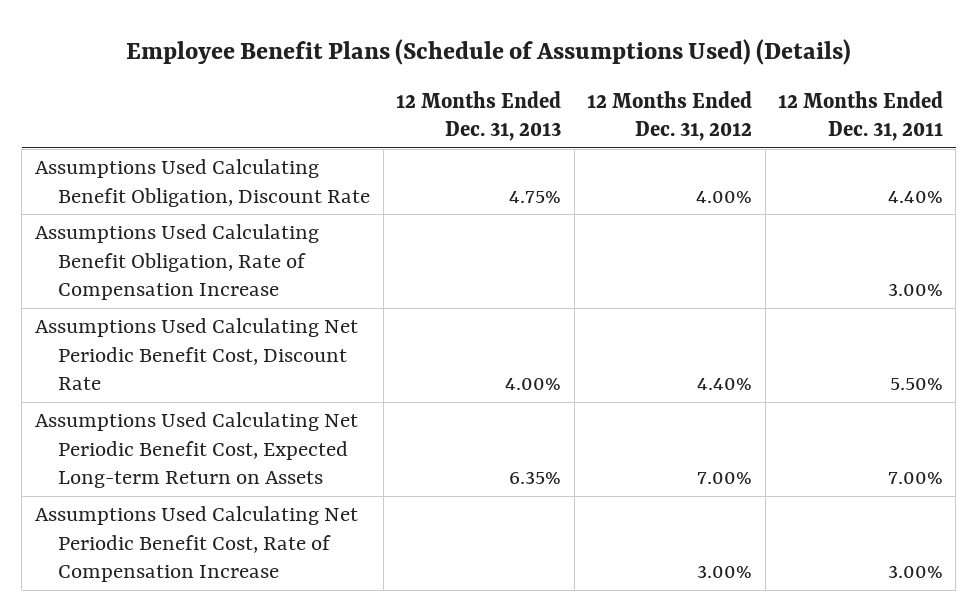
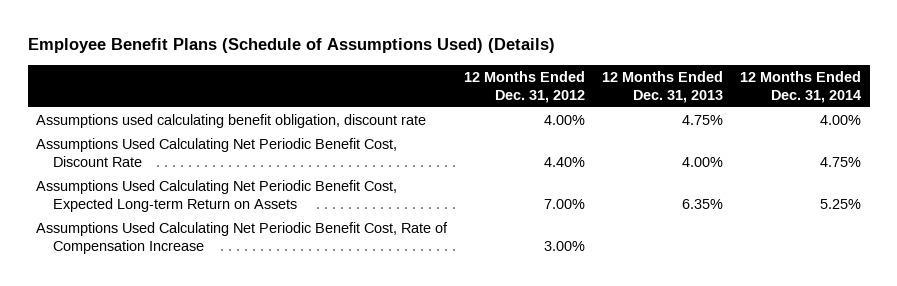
[778,90,944,142] 12 Months Ended Dec. 31, 2011 -> none
none -> [740,70,862,103] 12 Months Ended Dec. 31, 2014
[34,224,319,301] Assumptions Used Calculating Benefit Obligation, Rate of Compensation Increase -> none
[34,159,371,207] Assumptions Used Calculating Benefit Obligation, Discount Rate -> [36,114,427,129] Assumptions used calculating benefit obligation, discount rate

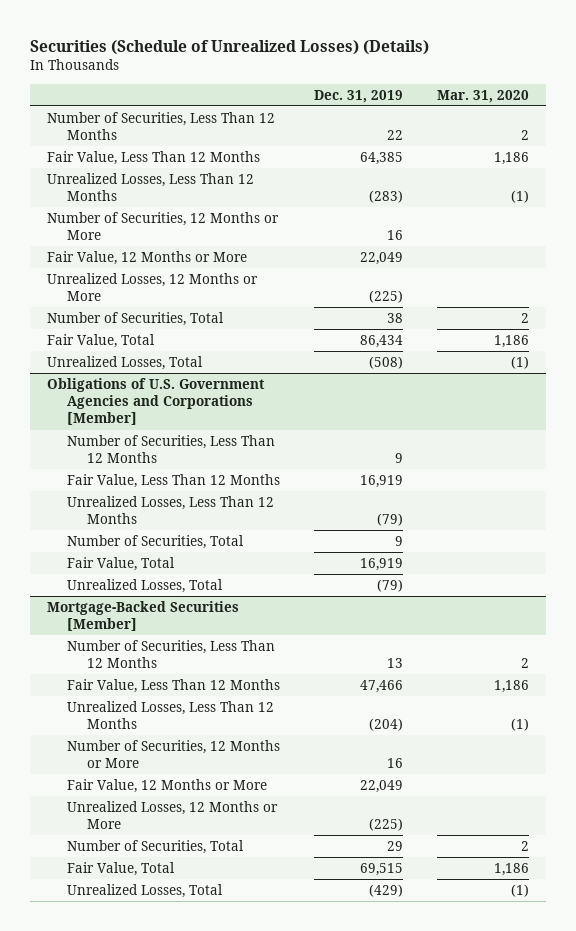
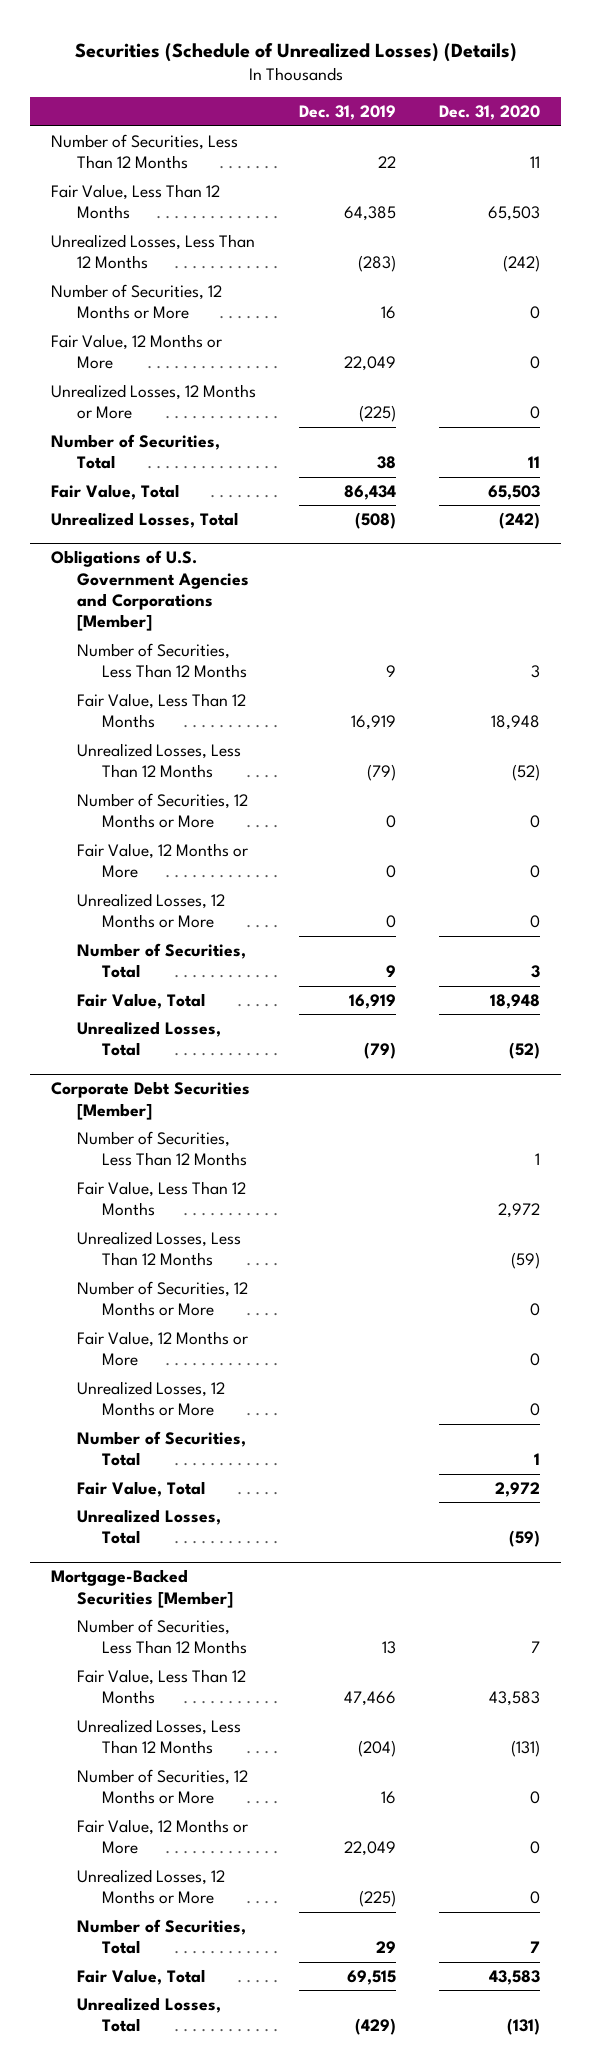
[437,89,530,103] Mar. 31, 2020 -> none
none -> [438,105,540,121] Dec. 31, 2020
none -> [76,792,248,829] Number of Securities, 12 Months or More
none -> [76,842,248,879] Fair Value, 12 Months or More
none -> [76,892,225,929] Unrealized Losses, 12 Months or More
none -> [51,1081,251,1120] Corporate Debt Securities [Member]
none -> [76,1130,247,1167] Number of Securities, Less Than 12 Months
none -> [76,1180,246,1217] Fair Value, Less Than 12 Months
none -> [76,1230,241,1267] Unrealized Losses, Less Than 12 Months
none -> [76,1280,248,1317] Number of Securities, 12 Months or More
none -> [76,1330,248,1367] Fair Value, 12 Months or More
none -> [76,1380,225,1417] Unrealized Losses, 12 Months or More
none -> [76,1430,246,1467] Number of Securities, Total
none -> [76,1480,205,1497] Fair Value, Total
none -> [76,1508,221,1545] Unrealized Losses, Total

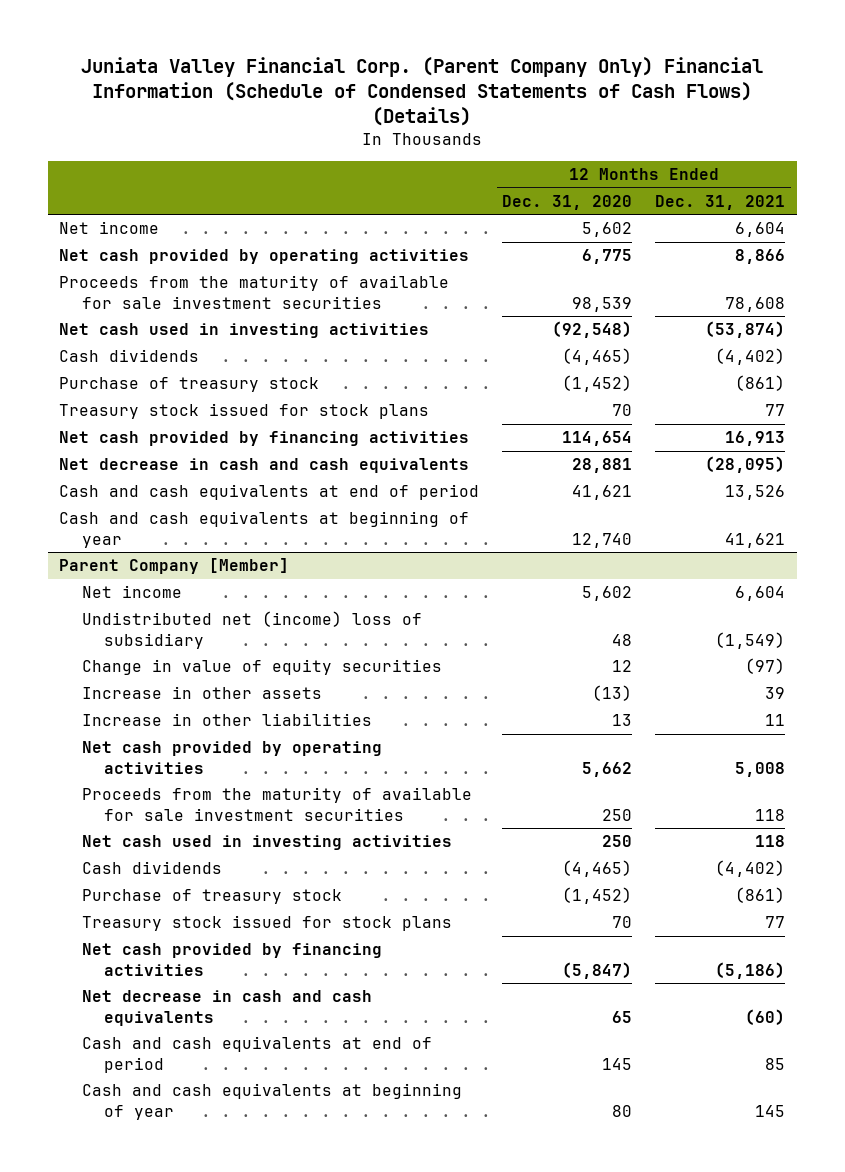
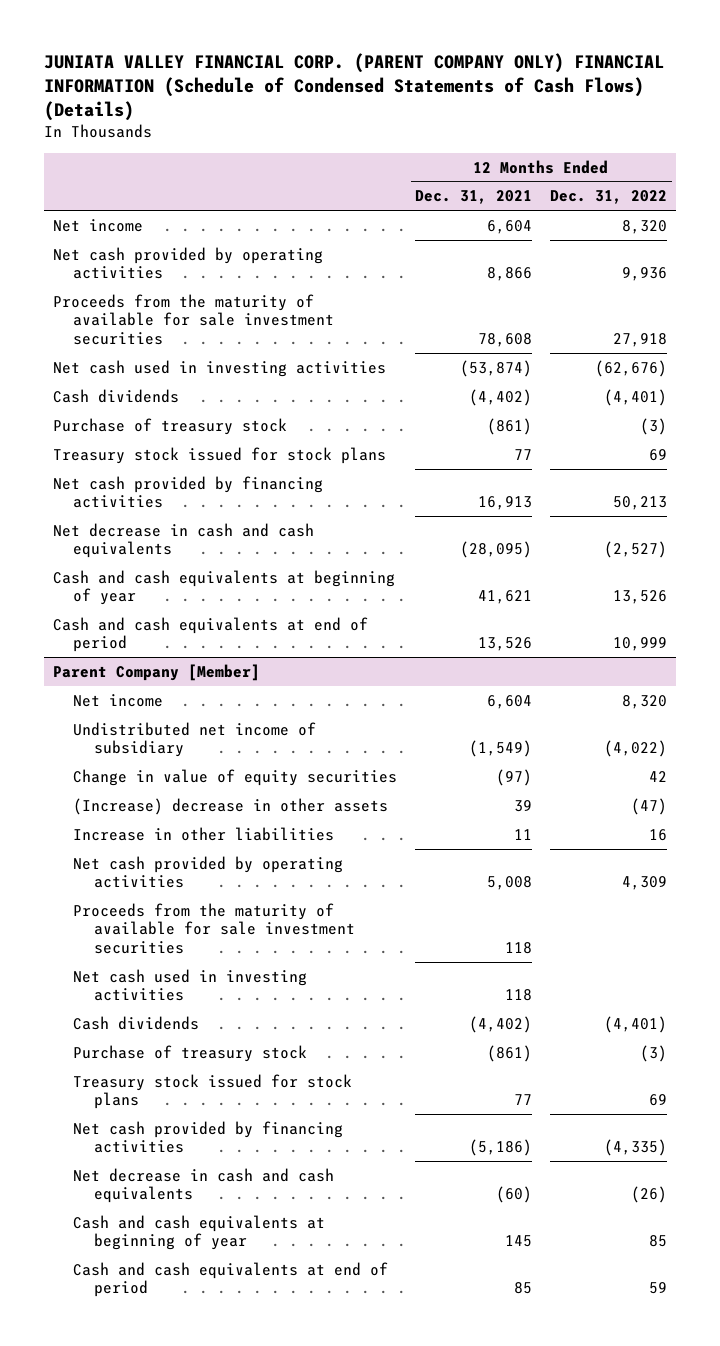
[81,57,764,127] Juniata Valley Financial Corp. (Parent Company Only) Financial Information (Schedule of Condensed Statements of Cash Flows) (Details) -> [43,52,664,122] JUNIATA VALLEY FINANCIAL CORP. (PARENT COMPANY ONLY) FINANCIAL INFORMATION (Schedule of Condensed Statements of Cash Flows) (Details)
[502,194,633,210] Dec. 31, 2020 -> none
none -> [550,190,668,205] Dec. 31, 2022
[59,484,480,501] Cash and cash equivalents at end of period -> [52,616,368,653] Cash and cash equivalents at end of period
[81,611,422,649] Undistributed net (income) loss of subsidiary -> [73,721,317,758] Undistributed net income of subsidiary
[81,686,322,700] Increase in other assets -> [73,797,389,815] (Increase) decrease in other assets
[81,1036,432,1073] Cash and cash equivalents at end of period -> [73,1261,389,1298] Cash and cash equivalents at end of period

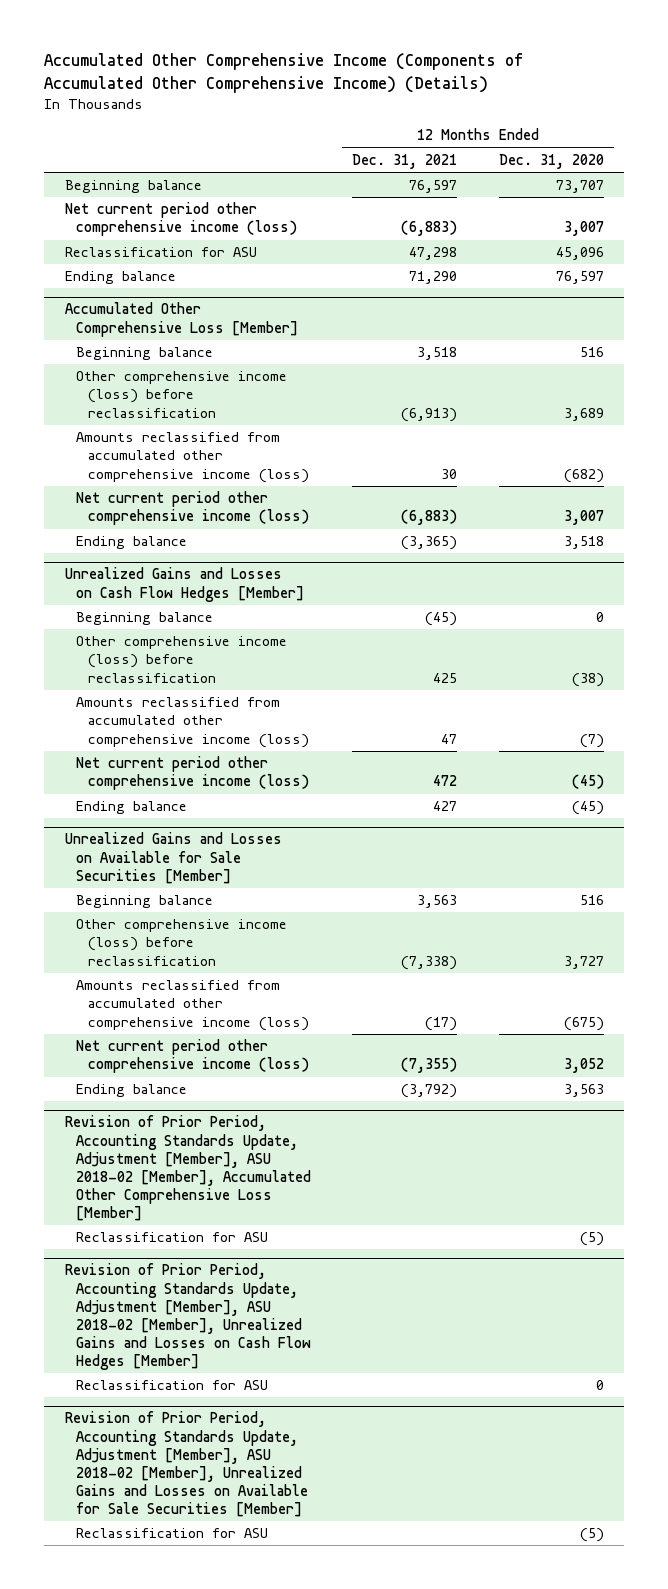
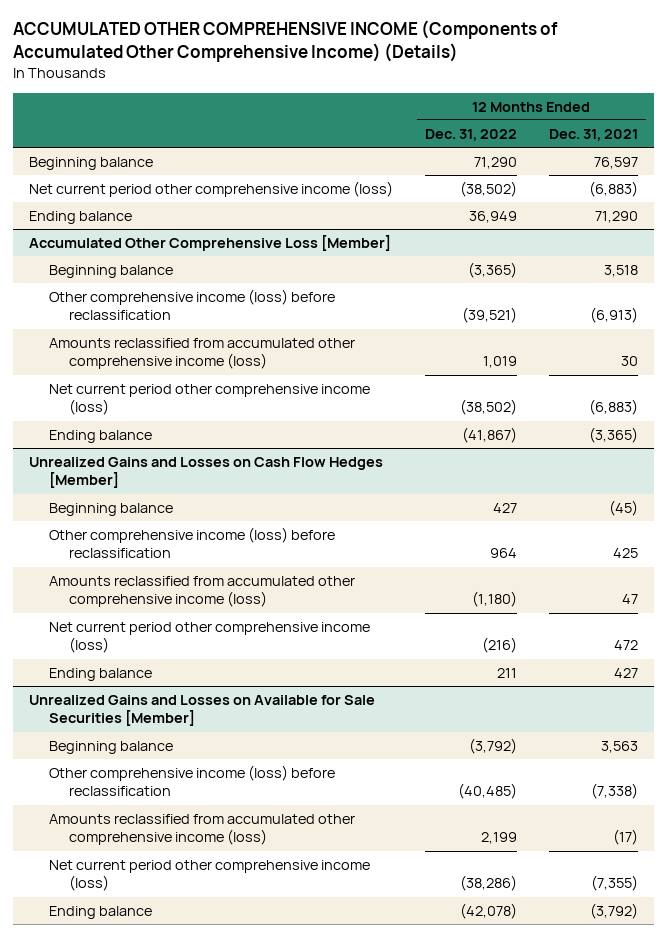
[43,53,524,94] Accumulated Other Comprehensive Income (Components of Accumulated Other Comprehensive Income) (Details) -> [12,20,558,63] ACCUMULATED OTHER COMPREHENSIVE INCOME (Components of Accumulated Other Comprehensive Income) (Details)
[498,153,604,169] Dec. 31, 2020 -> none
none -> [424,128,517,141] Dec. 31, 2022
[64,247,257,258] Reclassification for ASU -> none
[64,1115,312,1222] Revision of Prior Period, Accounting Standards Update, Adjustment [Member], ASU 2018-02 [Member], Accumulated Other Comprehensive Loss [Member] -> none
[76,1232,269,1243] Reclassification for ASU -> none
[64,1263,312,1371] Revision of Prior Period, Accounting Standards Update, Adjustment [Member], ASU 2018-02 [Member], Unrealized Gains and Losses on Cash Flow Hedges [Member] -> none
[76,1380,269,1391] Reclassification for ASU -> none
[64,1411,309,1518] Revision of Prior Period, Accounting Standards Update, Adjustment [Member], ASU 2018-02 [Member], Unrealized Gains and Losses on Available for Sale Securities [Member] -> none
[76,1528,269,1539] Reclassification for ASU -> none

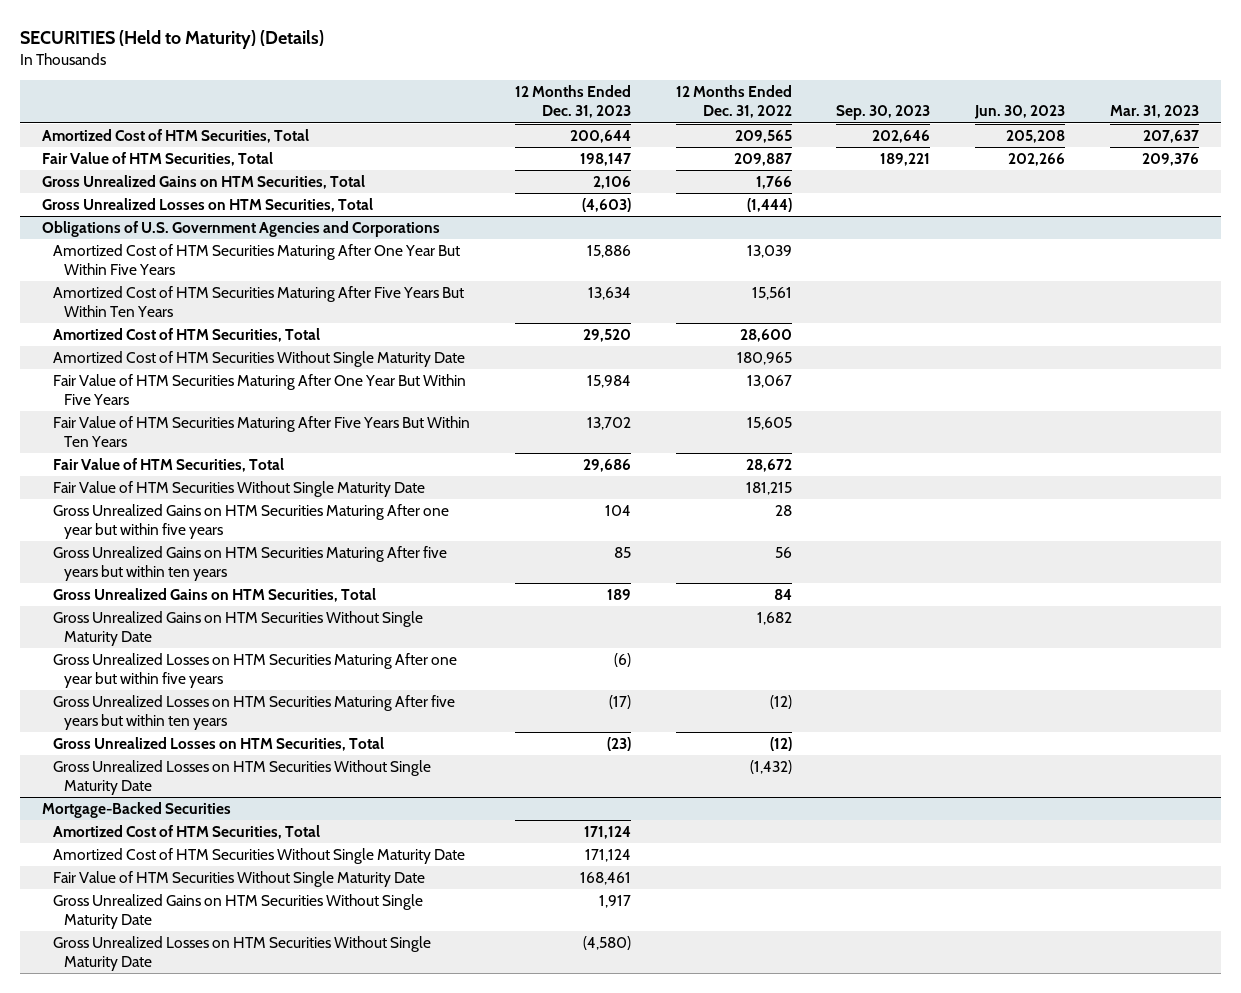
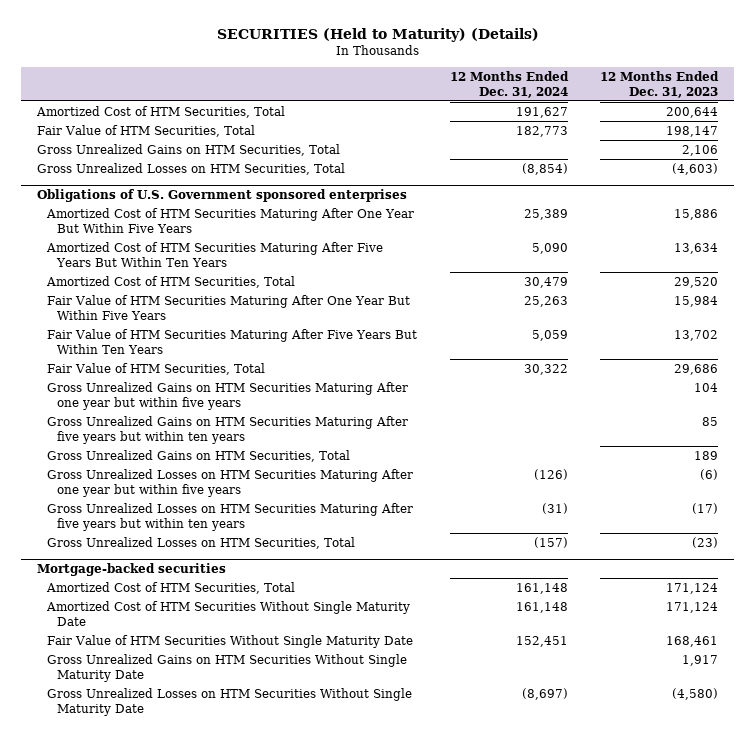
[675,85,792,119] 12 Months Ended Dec. 31, 2022 -> none
[836,105,931,121] Sep. 30, 2023 -> none
[973,105,1065,120] Jun. 30, 2023 -> none
[1109,105,1199,119] Mar. 31, 2023 -> none
none -> [449,70,569,98] 12 Months Ended Dec. 31, 2024
[42,221,441,238] Obligations of U.S. Government Agencies and Corporations -> [37,189,408,203] Obligations of U.S. Government sponsored enterprises
[53,351,466,368] Amortized Cost of HTM Securities Without Single Maturity Date -> none
[53,481,426,498] Fair Value of HTM Securities Without Single Maturity Date -> none
[53,611,424,647] Gross Unrealized Gains on HTM Securities Without Single Maturity Date -> none
[53,760,432,796] Gross Unrealized Losses on HTM Securities Without Single Maturity Date -> none
[42,802,232,819] Mortgage-Backed Securities -> [37,563,227,577] Mortgage-backed securities

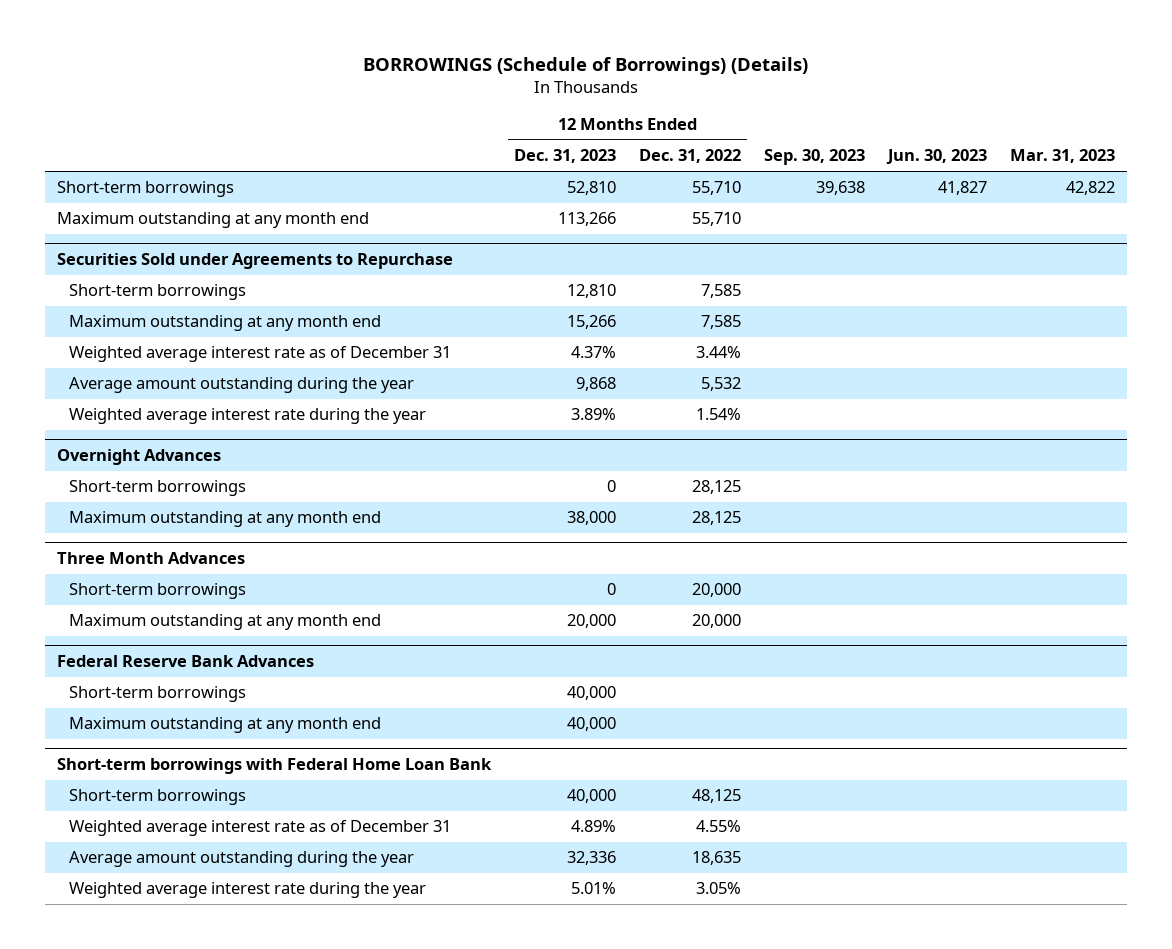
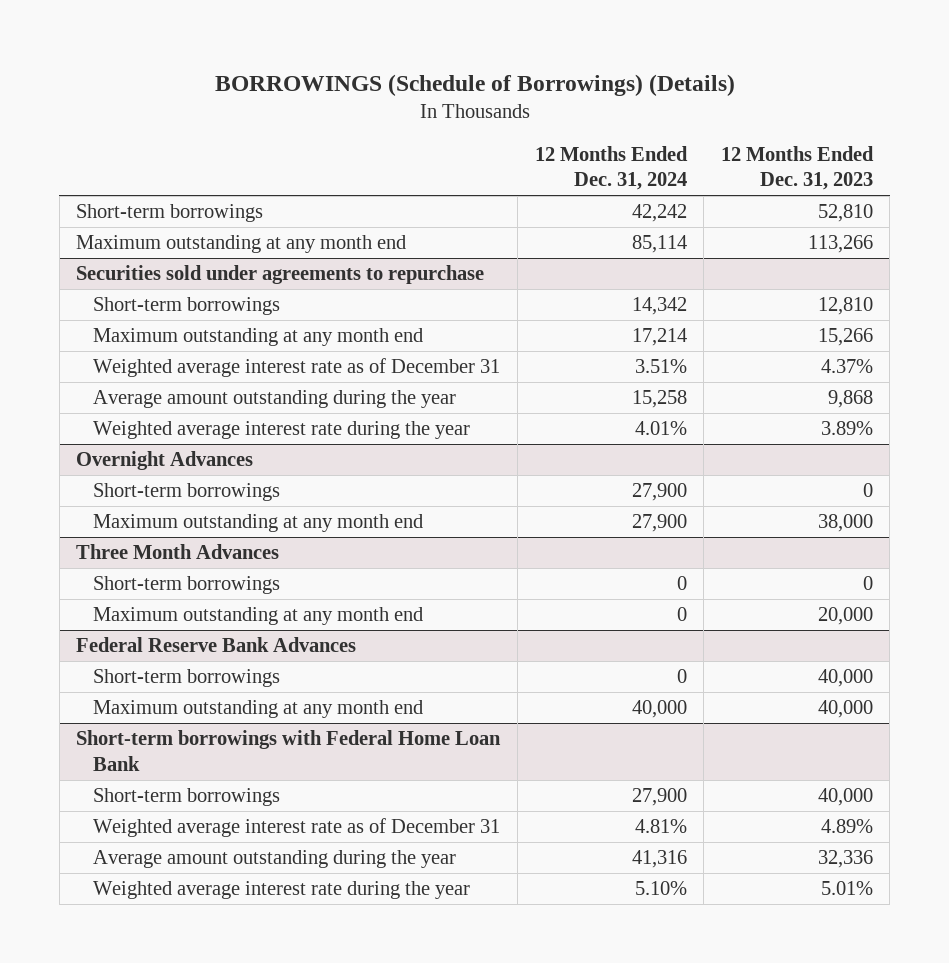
[639,149,742,164] Dec. 31, 2022 -> none
[764,149,866,166] Sep. 30, 2023 -> none
[886,149,988,165] Jun. 30, 2023 -> none
[1010,149,1116,164] Mar. 31, 2023 -> none
none -> [534,145,688,191] 12 Months Ended Dec. 31, 2024
[56,252,453,269] Securities Sold under Agreements to Repurchase -> [76,265,485,285] Securities sold under agreements to repurchase

